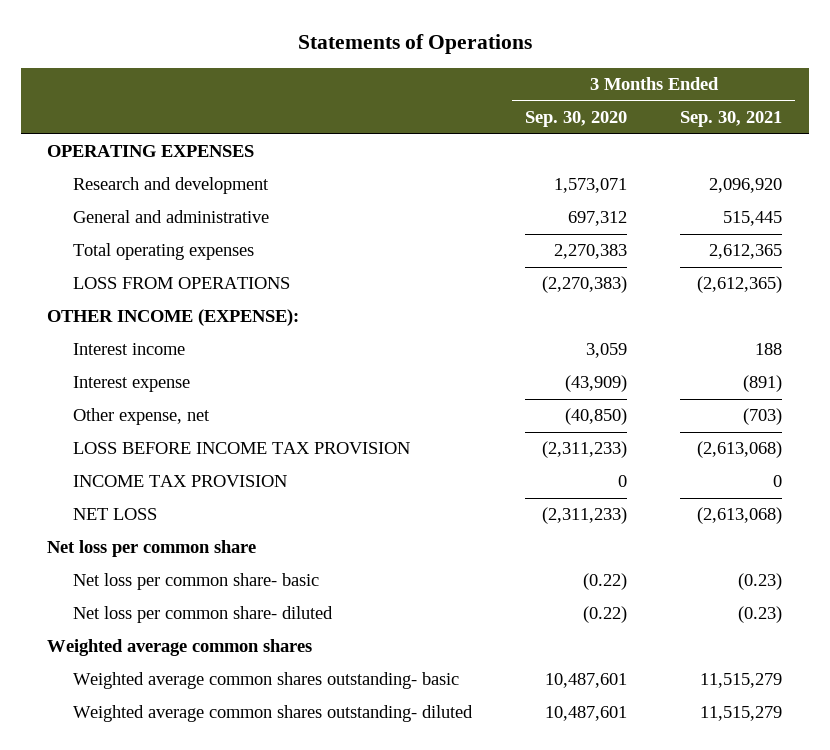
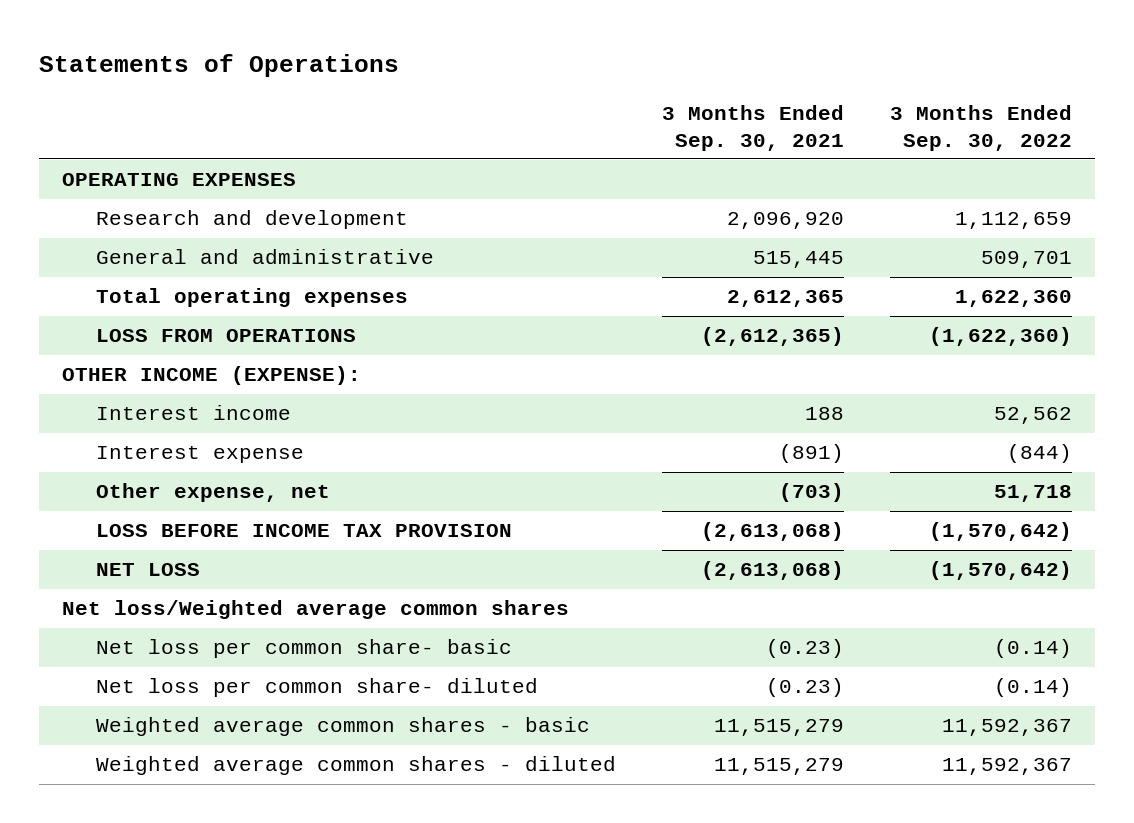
[524,111,627,128] Sep. 30, 2020 -> none
none -> [889,104,1072,151] 3 Months Ended Sep. 30, 2022
[72,475,287,488] INCOME TAX PROVISION -> none
[47,540,257,558] Net loss per common share -> [62,600,570,620] Net loss/Weighted average common shares
[47,639,313,657] Weighted average common shares -> none
[72,672,459,690] Weighted average common shares outstanding- basic -> [95,717,590,737] Weighted average common shares - basic
[72,705,473,723] Weighted average common shares outstanding- diluted -> [95,756,616,776] Weighted average common shares - diluted

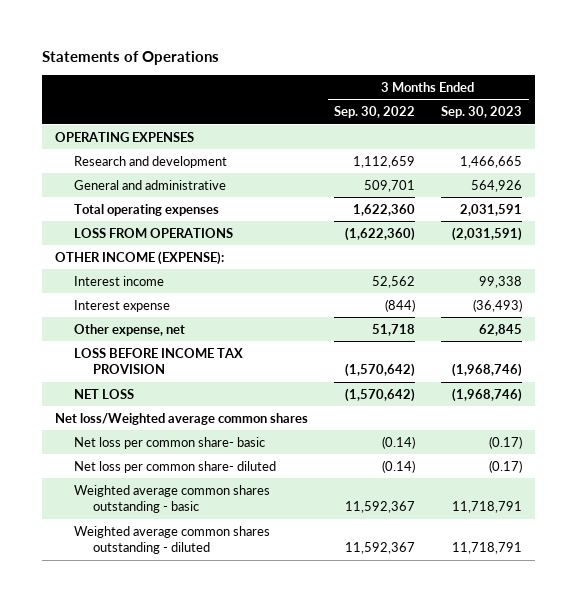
[661,104,844,151] 3 Months Ended Sep. 30, 2021 -> none
none -> [441,106,523,119] Sep. 30, 2023
[95,717,590,737] Weighted average common shares - basic -> [73,484,270,514] Weighted average common shares outstanding - basic
[95,756,616,776] Weighted average common shares - diluted -> [73,525,270,555] Weighted average common shares outstanding - diluted

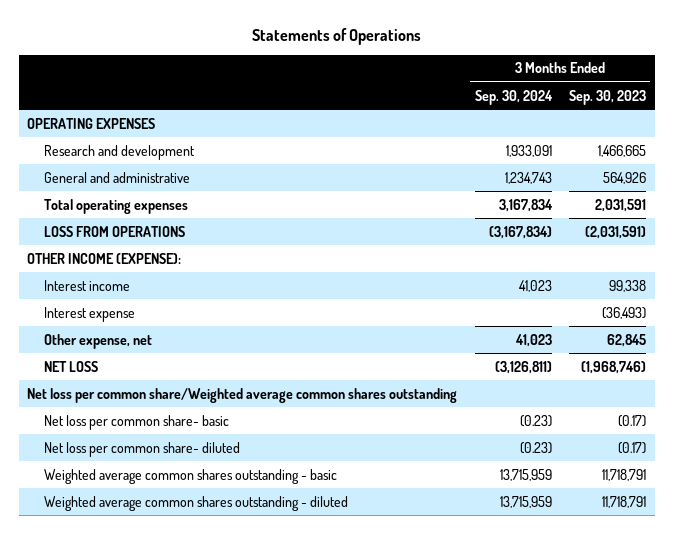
[334,106,416,119] Sep. 30, 2022 -> none
none -> [474,89,553,105] Sep. 30, 2024
[73,347,243,375] LOSS BEFORE INCOME TAX PROVISION -> none
[54,412,308,425] Net loss/Weighted average common shares -> [27,387,458,403] Net loss per common share/Weighted average common shares outstanding

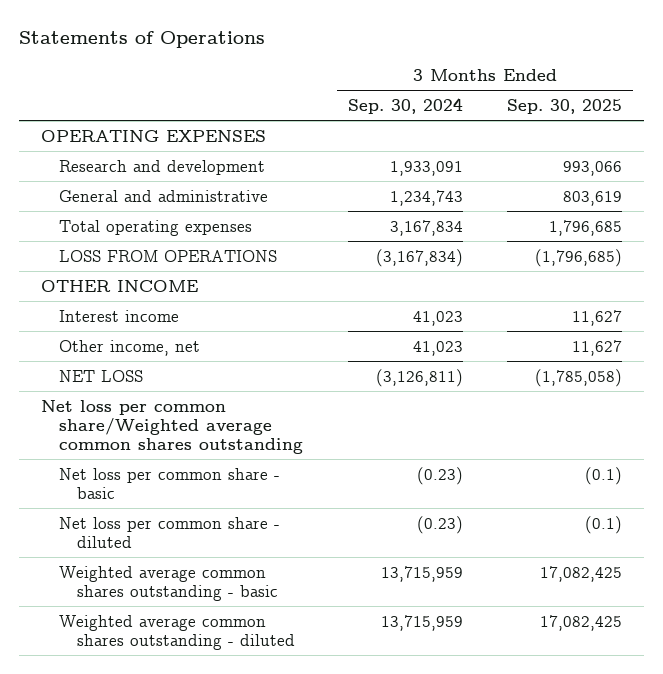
[568,89,646,105] Sep. 30, 2023 -> none
none -> [507,98,623,114] Sep. 30, 2025
[27,252,182,264] OTHER INCOME (EXPENSE): -> [41,279,199,292] OTHER INCOME
[43,306,135,322] Interest expense -> none
[43,333,152,349] Other expense, net -> [59,339,201,356] Other income, net
[43,414,229,430] Net loss per common share- basic -> [59,467,281,499] Net loss per common share - basic
[43,441,240,457] Net loss per common share- diluted -> [59,516,281,548] Net loss per common share - diluted

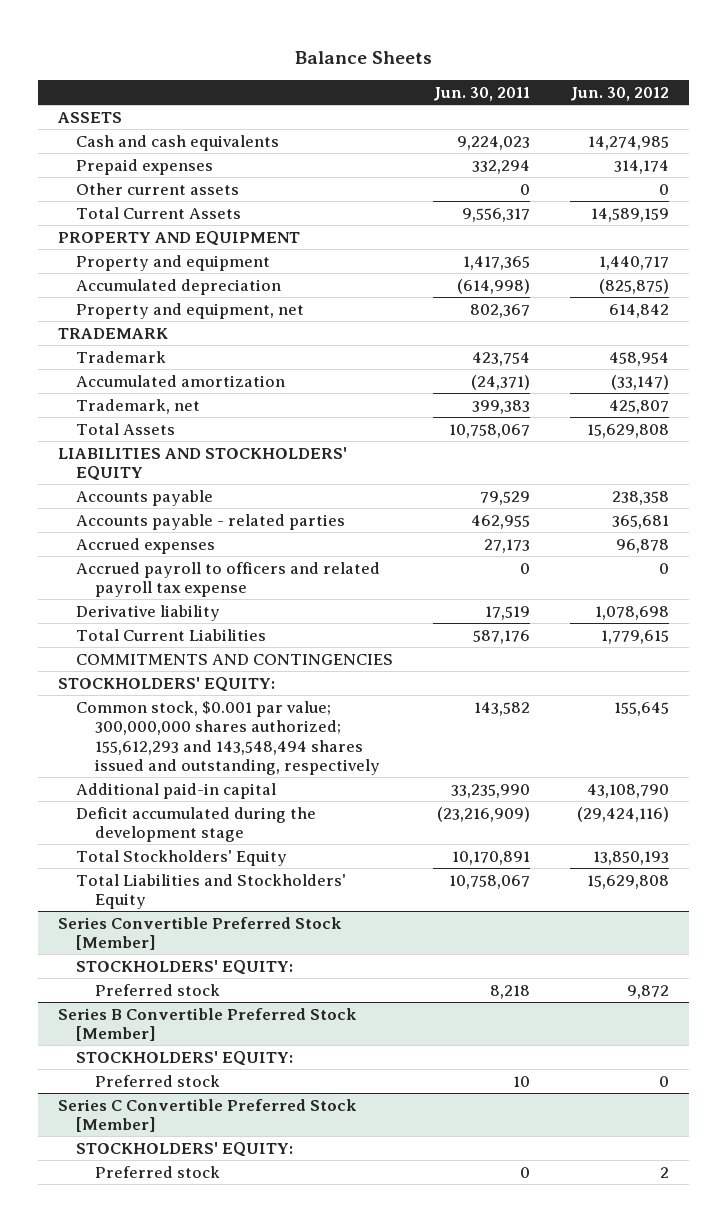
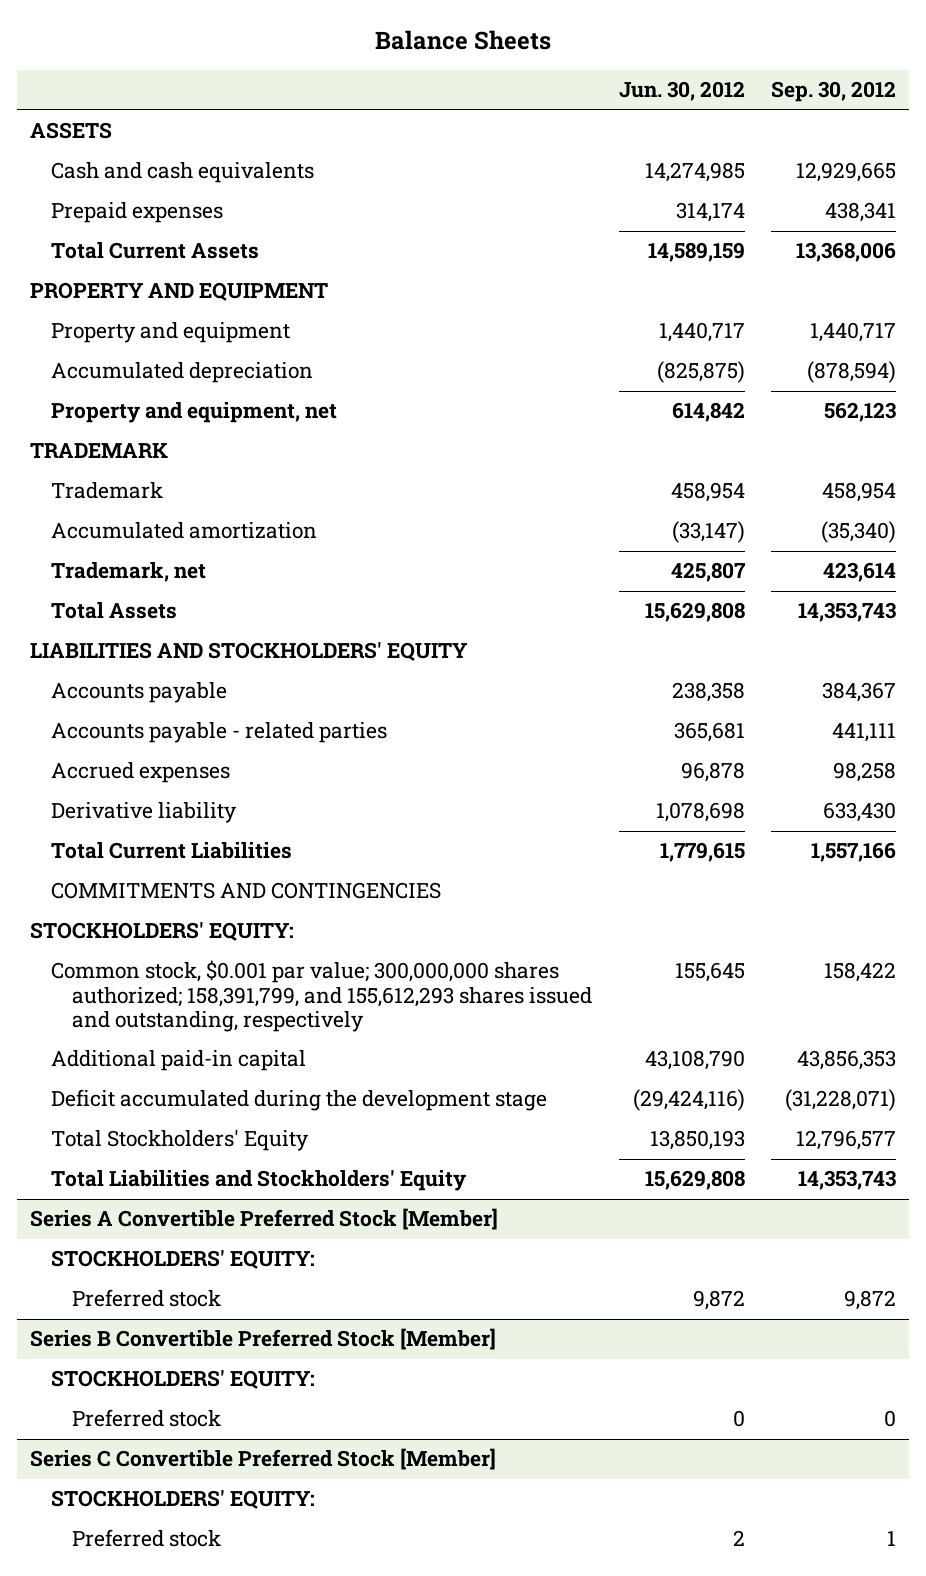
[433,86,531,101] Jun. 30, 2011 -> none
none -> [771,81,897,103] Sep. 30, 2012
[76,182,240,195] Other current assets -> none
[76,561,381,598] Accrued payroll to officers and related payroll tax expense -> none
[76,700,380,776] Common stock, $0.001 par value; 300,000,000 shares authorized; 155,612,293 and 143,548,494 shares issued and outstanding, respectively -> [51,960,593,1032] Common stock, $0.001 par value; 300,000,000 shares authorized; 158,391,799, and 155,612,293 shares issued and outstanding, respectively
[58,916,343,951] Series Convertible Preferred Stock [Member] -> [30,1208,499,1231] Series A Convertible Preferred Stock [Member]

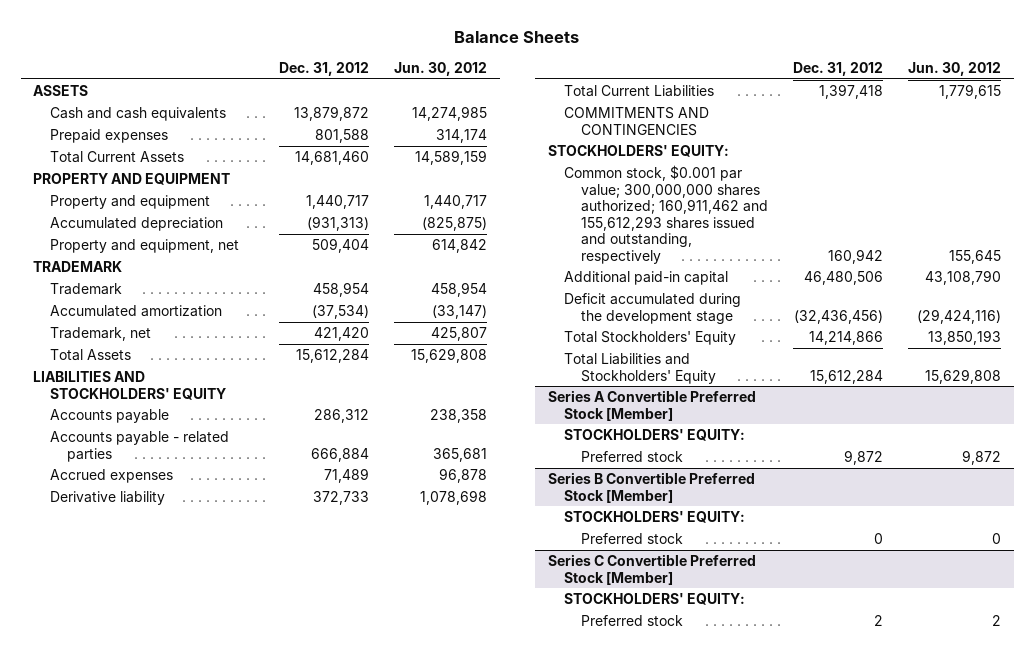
[771,81,897,103] Sep. 30, 2012 -> none
none -> [278,62,369,77] Dec. 31, 2012
[51,960,593,1032] Common stock, $0.001 par value; 300,000,000 shares authorized; 158,391,799, and 155,612,293 shares issued and outstanding, respectively -> [564,165,769,264] Common stock, $0.001 par value; 300,000,000 shares authorized; 160,911,462 and 155,612,293 shares issued and outstanding, respectively

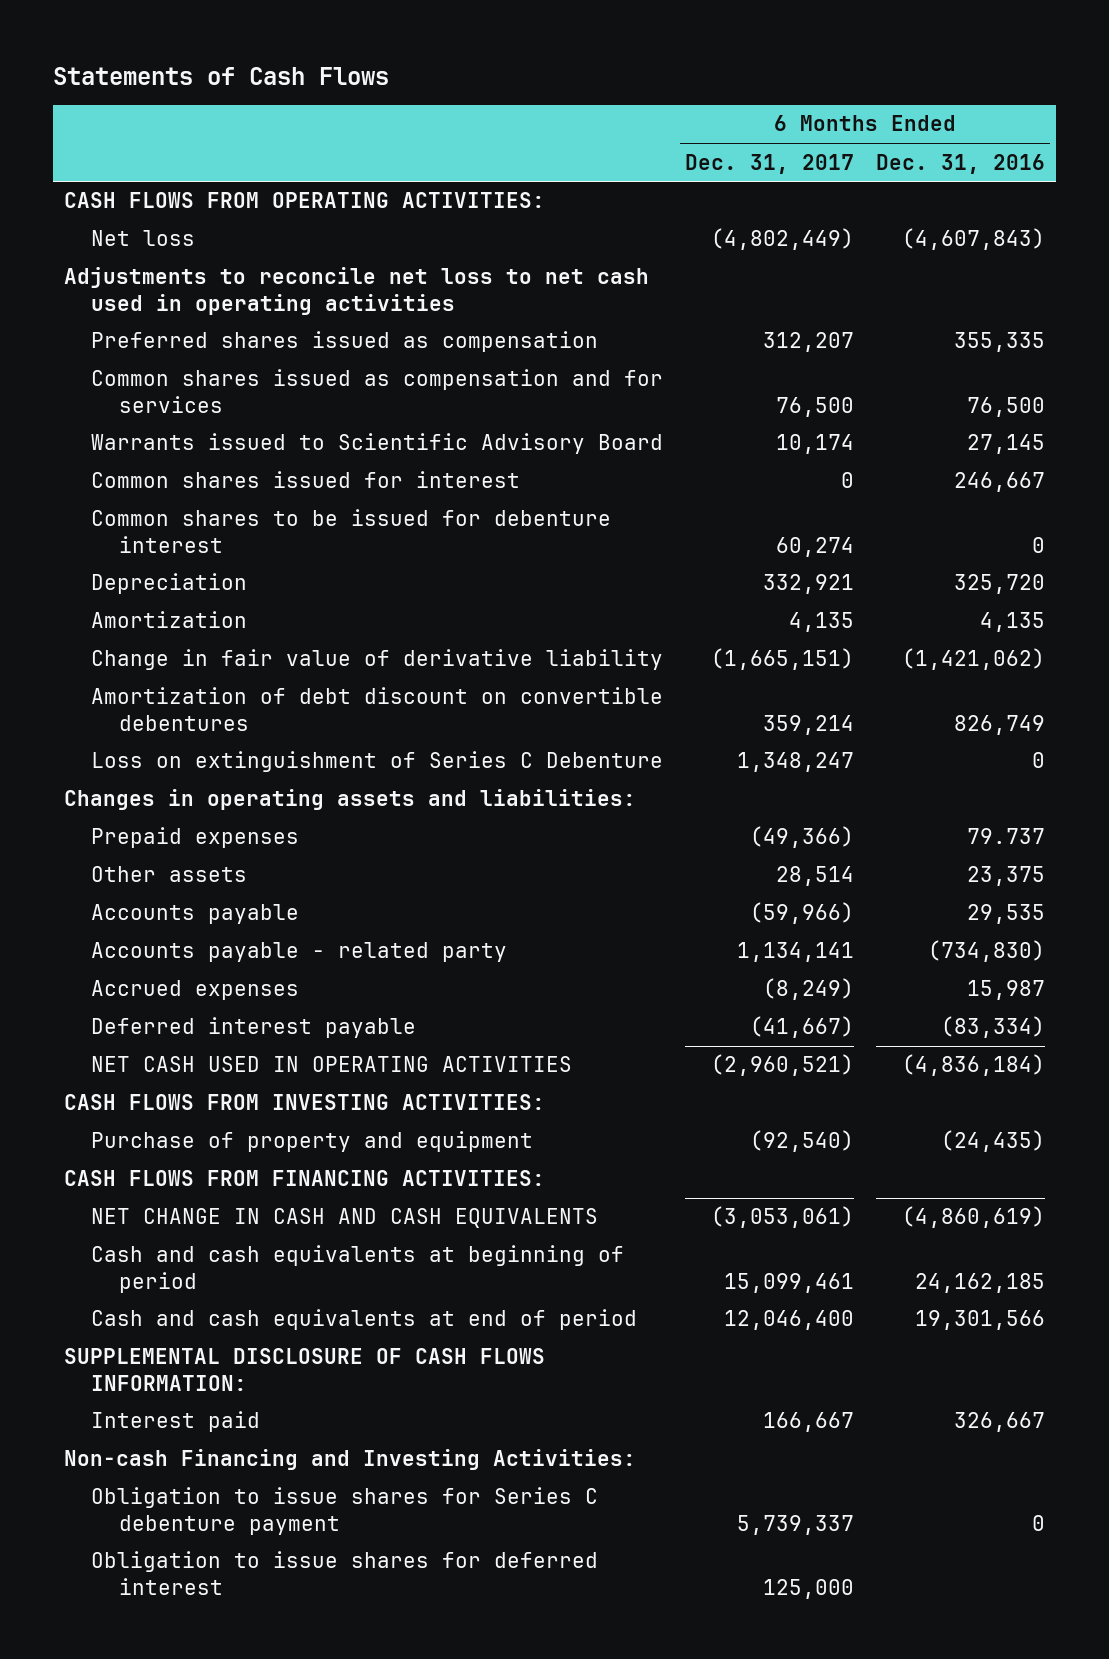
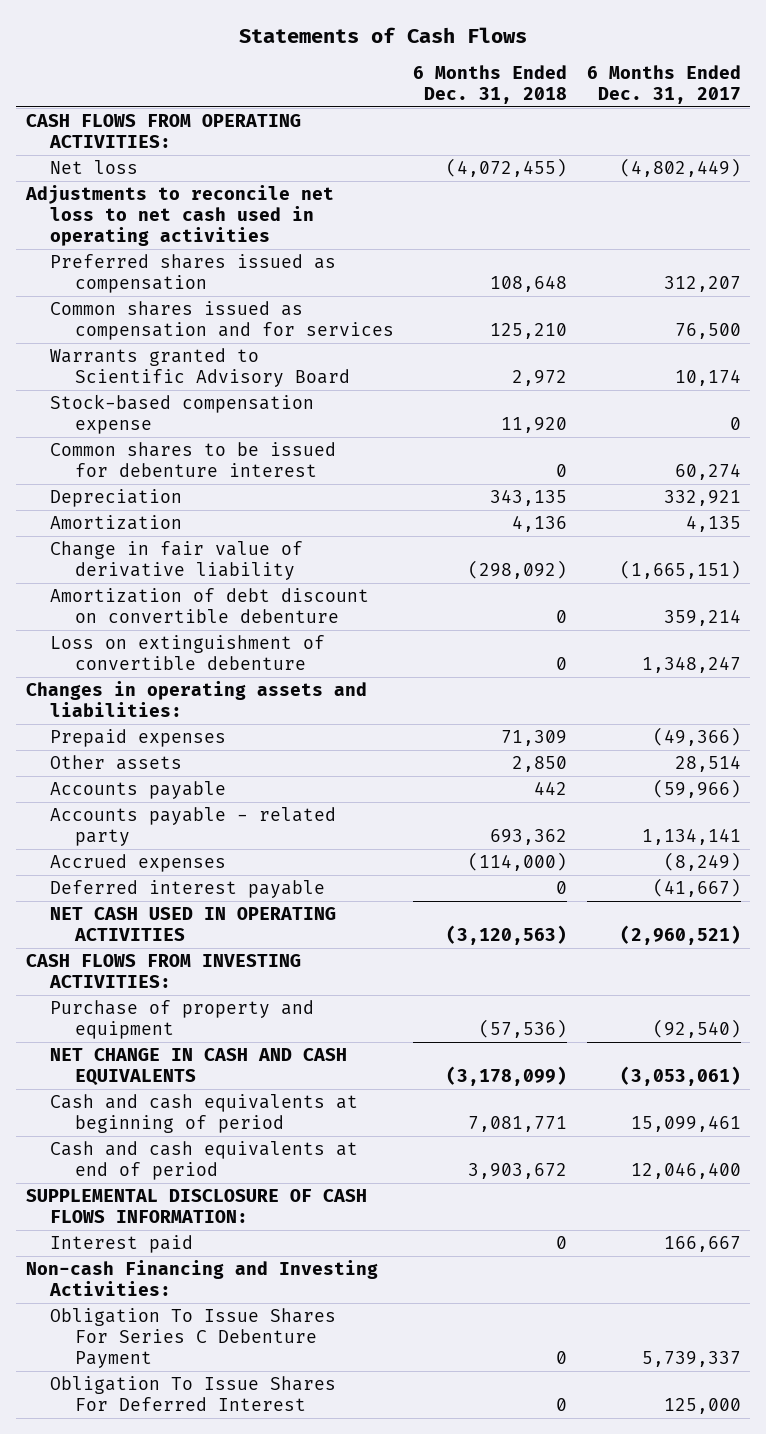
[875,153,1045,174] Dec. 31, 2016 -> none
none -> [413,64,568,105] 6 Months Ended Dec. 31, 2018
[91,471,521,489] Common shares issued for interest -> none
[91,433,664,455] Warrants issued to Scientific Advisory Board -> [50,347,351,388] Warrants granted to Scientific Advisory Board
none -> [50,393,315,435] Stock-based compensation expense
[91,687,664,731] Amortization of debt discount on convertible debentures -> [50,587,370,624] Amortization of debt discount on convertible debenture
[91,751,664,773] Loss on extinguishment of Series C Debenture -> [50,634,326,671] Loss on extinguishment of convertible debenture
[64,1170,546,1187] CASH FLOWS FROM FINANCING ACTIVITIES: -> none
[91,1487,599,1535] Obligation to issue shares for Series C debenture payment -> [50,1307,337,1369] Obligation To Issue Shares For Series C Debenture Payment
[91,1551,599,1595] Obligation to issue shares for deferred interest -> [50,1375,337,1412] Obligation To Issue Shares For Deferred Interest

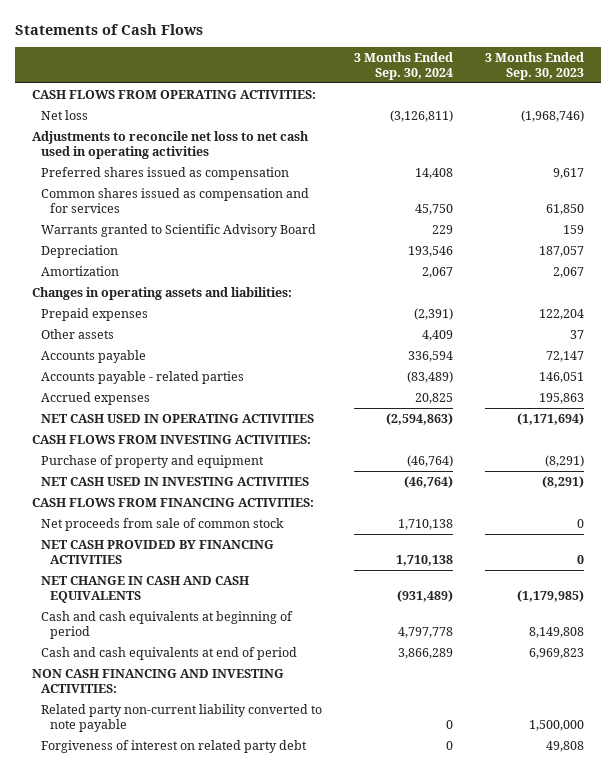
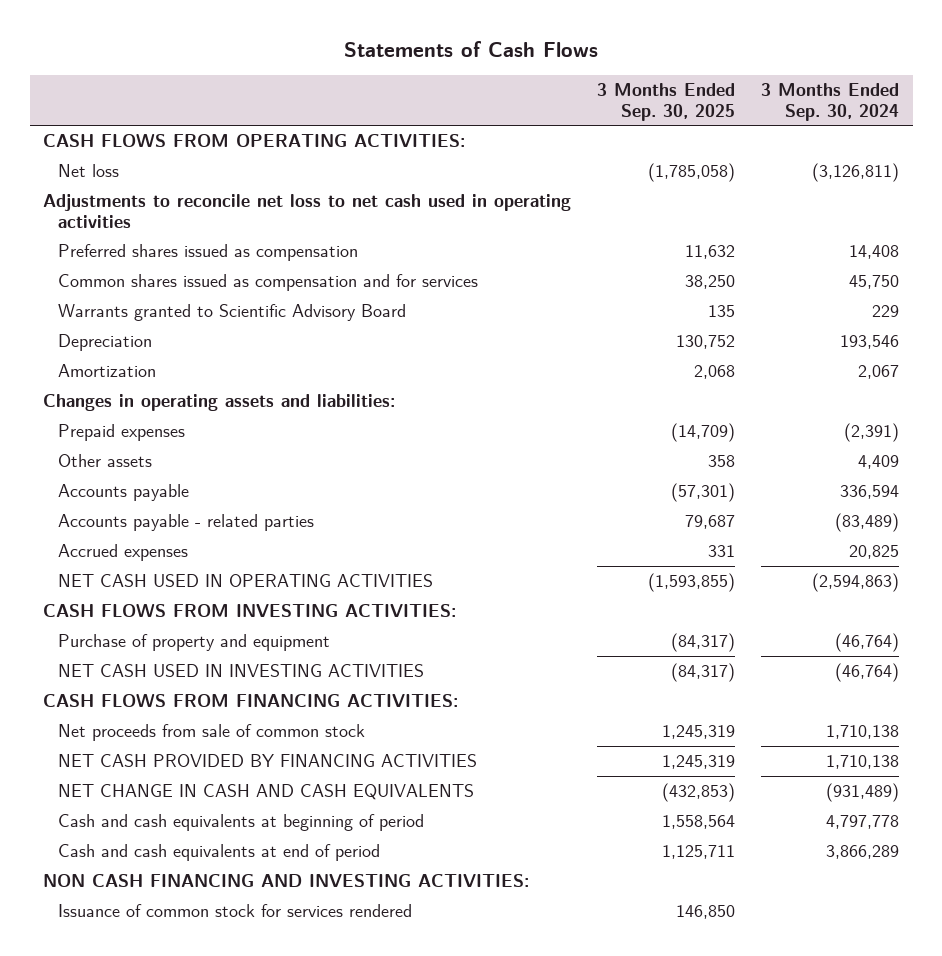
[485,51,585,81] 3 Months Ended Sep. 30, 2023 -> none
none -> [597,82,736,121] 3 Months Ended Sep. 30, 2025
[40,703,322,732] Related party non-current liability converted to note payable -> none
[40,739,307,753] Forgiveness of interest on related party debt -> none
none -> [57,904,412,918] Issuance of common stock for services rendered

